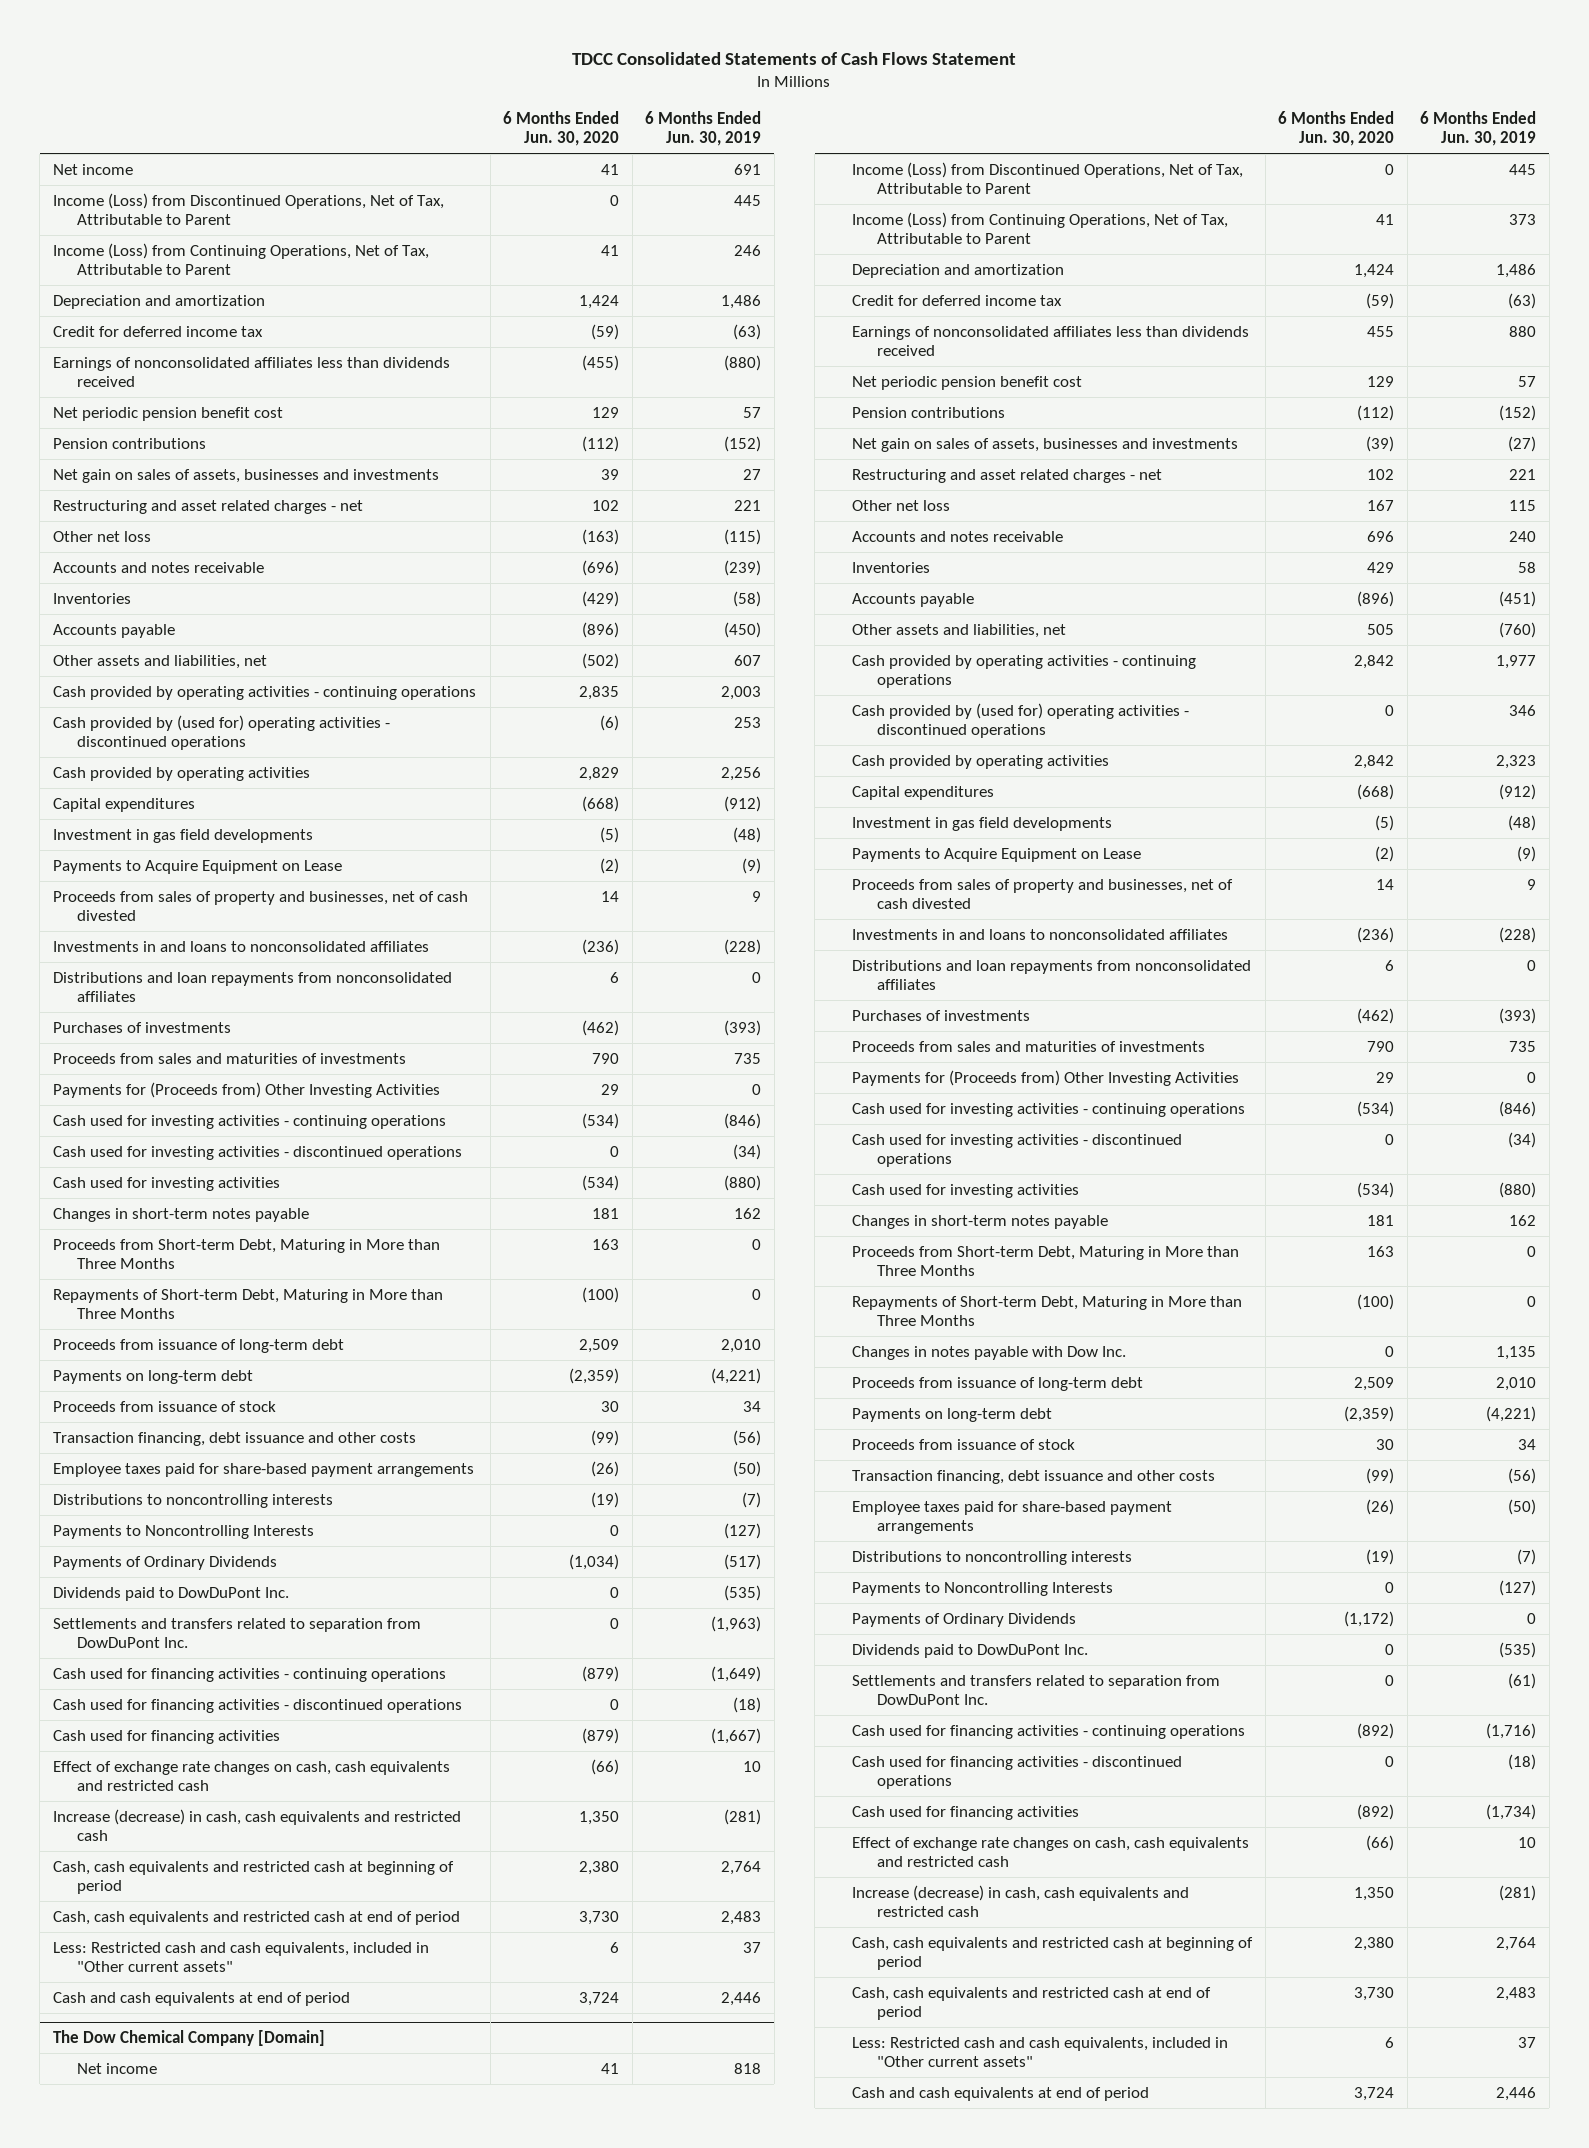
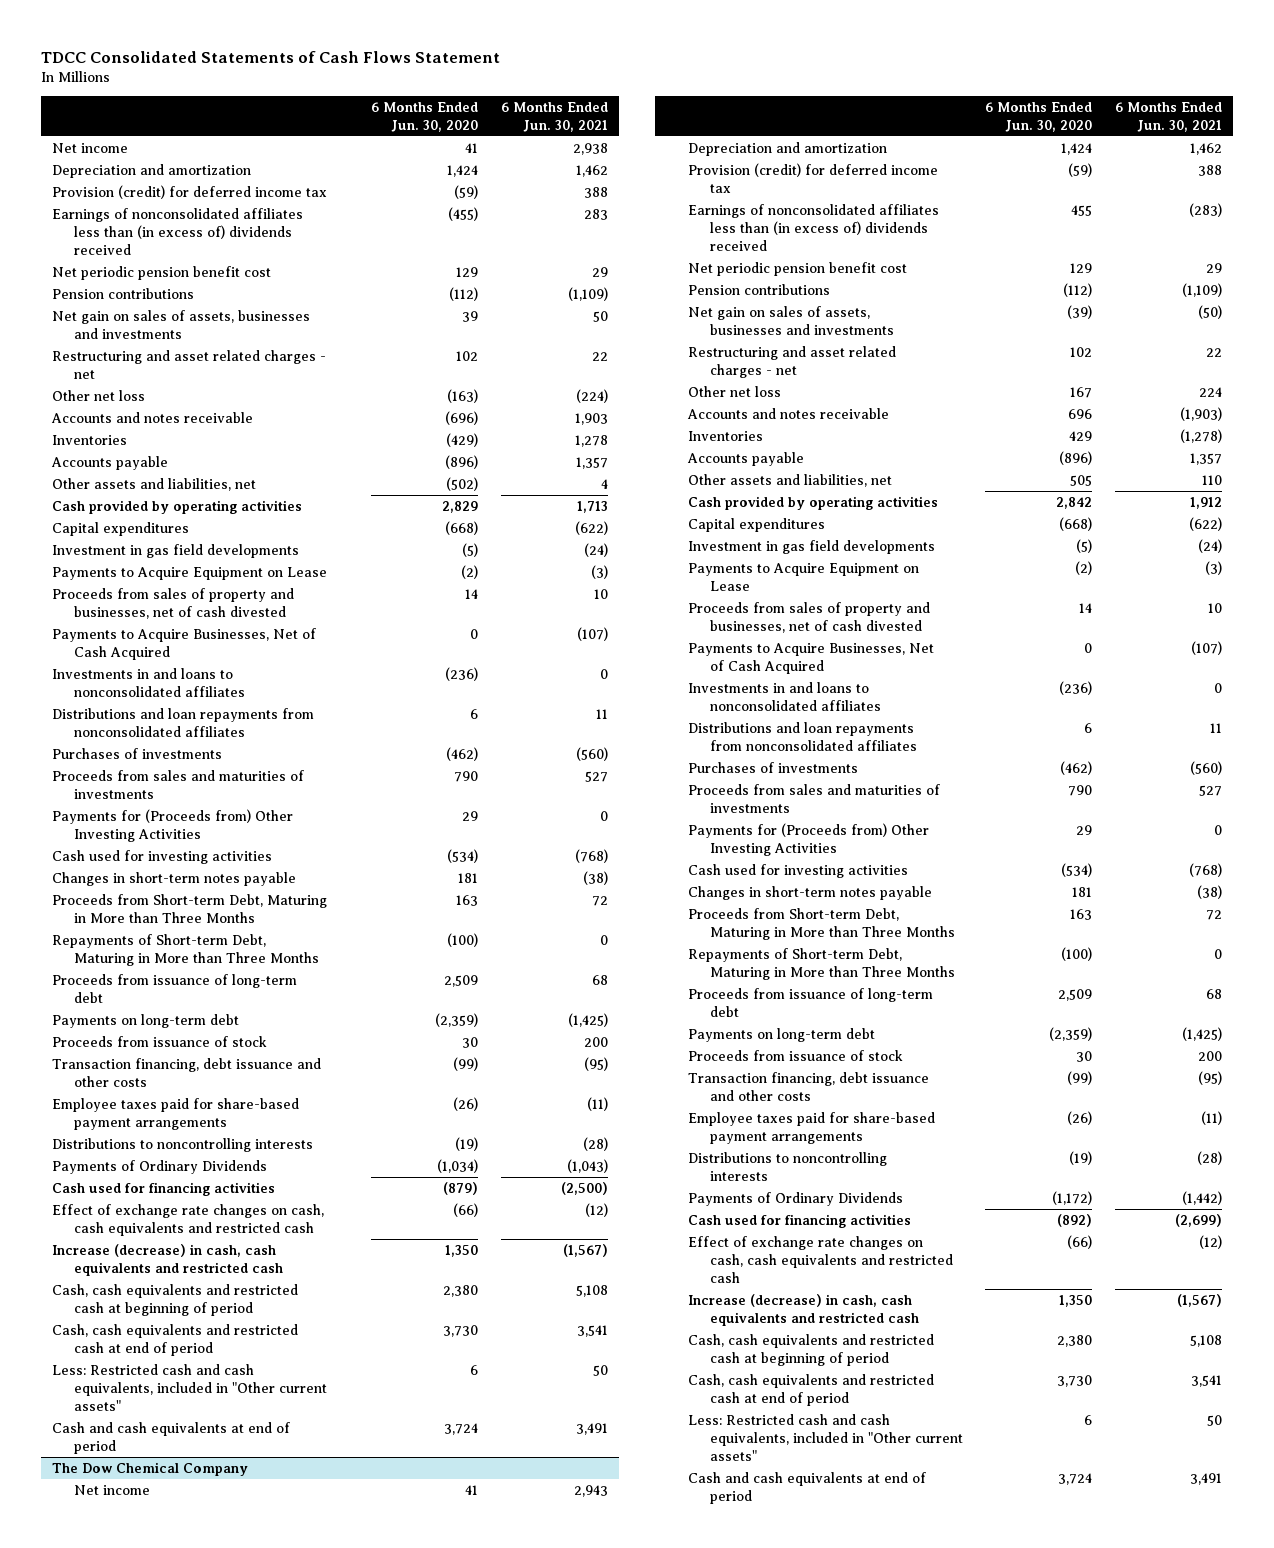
[645,111,762,147] 6 Months Ended Jun. 30, 2019 -> none
none -> [501,101,609,132] 6 Months Ended Jun. 30, 2021
[52,192,444,225] Income (Loss) from Discontinued Operations, Net of Tax, Attributable to Parent -> none
[52,242,429,275] Income (Loss) from Continuing Operations, Net of Tax, Attributable to Parent -> none
[52,325,263,337] Credit for deferred income tax -> [52,184,328,199] Provision (credit) for deferred income tax
[52,356,450,387] Earnings of nonconsolidated affiliates less than dividends received -> [52,207,304,255] Earnings of nonconsolidated affiliates less than (in excess of) dividends received
[52,685,476,700] Cash provided by operating activities - continuing operations -> none
[52,714,390,750] Cash provided by (used for) operating activities - discontinued operations -> none
none -> [52,627,317,660] Payments to Acquire Businesses, Net of Cash Acquired
[52,1114,446,1129] Cash used for investing activities - continuing operations -> none
[52,1145,462,1160] Cash used for investing activities - discontinued operations -> none
[52,1524,314,1539] Payments to Noncontrolling Interests -> none
[52,1586,289,1601] Dividends paid to DowDuPont Inc. -> none
[52,1617,421,1648] Settlements and transfers related to separation from DowDuPont Inc. -> none
[52,1667,446,1682] Cash used for financing activities - continuing operations -> none
[52,1698,462,1713] Cash used for financing activities - discontinued operations -> none
[52,2030,325,2047] The Dow Chemical Company [Domain] -> [52,1461,249,1476] The Dow Chemical Company
[852,161,1244,194] Income (Loss) from Discontinued Operations, Net of Tax, Attributable to Parent -> none
[852,211,1229,244] Income (Loss) from Continuing Operations, Net of Tax, Attributable to Parent -> none
[852,294,1063,306] Credit for deferred income tax -> [687,162,938,193] Provision (credit) for deferred income tax
[852,325,1250,356] Earnings of nonconsolidated affiliates less than dividends received -> [687,203,939,251] Earnings of nonconsolidated affiliates less than (in excess of) dividends received
[852,654,1197,688] Cash provided by operating activities - continuing operations -> none
[852,702,1190,738] Cash provided by (used for) operating activities - discontinued operations -> none
none -> [687,642,934,674] Payments to Acquire Businesses, Net of Cash Acquired
[852,1102,1246,1117] Cash used for investing activities - continuing operations -> none
[852,1133,1183,1167] Cash used for investing activities - discontinued operations -> none
[852,1345,1127,1360] Changes in notes payable with Dow Inc. -> none
[852,1581,1114,1596] Payments to Noncontrolling Interests -> none
[852,1643,1089,1658] Dividends paid to DowDuPont Inc. -> none
[852,1674,1221,1705] Settlements and transfers related to separation from DowDuPont Inc. -> none
[852,1724,1246,1739] Cash used for financing activities - continuing operations -> none
[852,1755,1183,1789] Cash used for financing activities - discontinued operations -> none

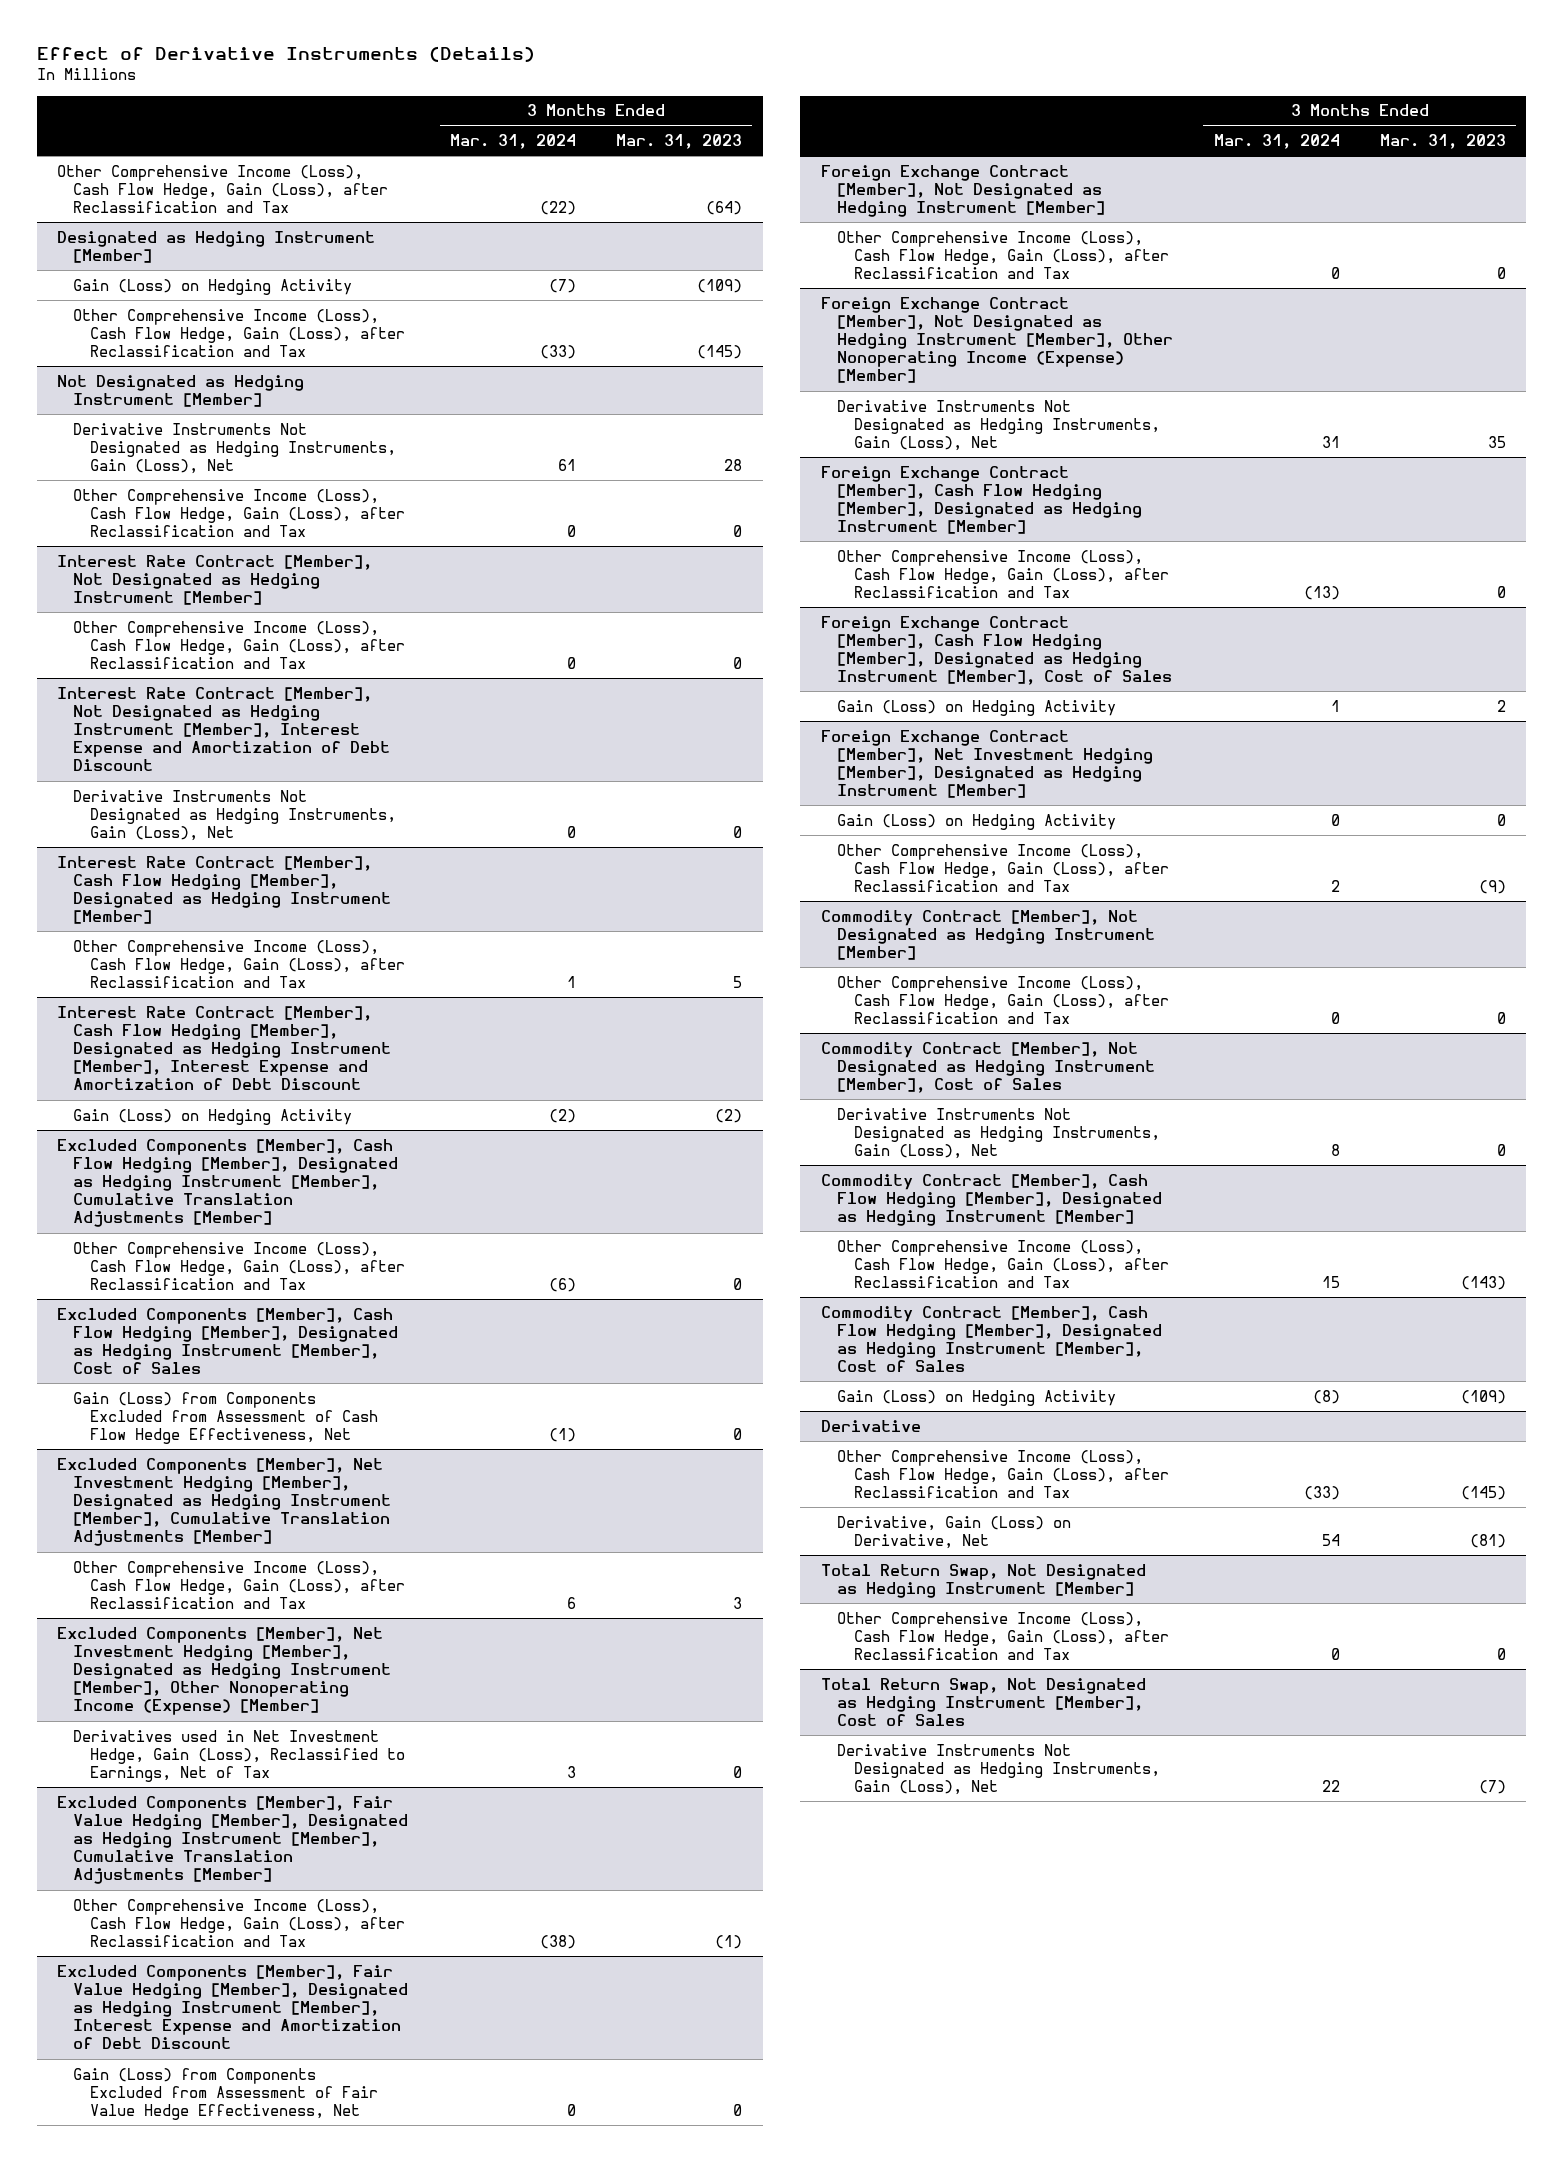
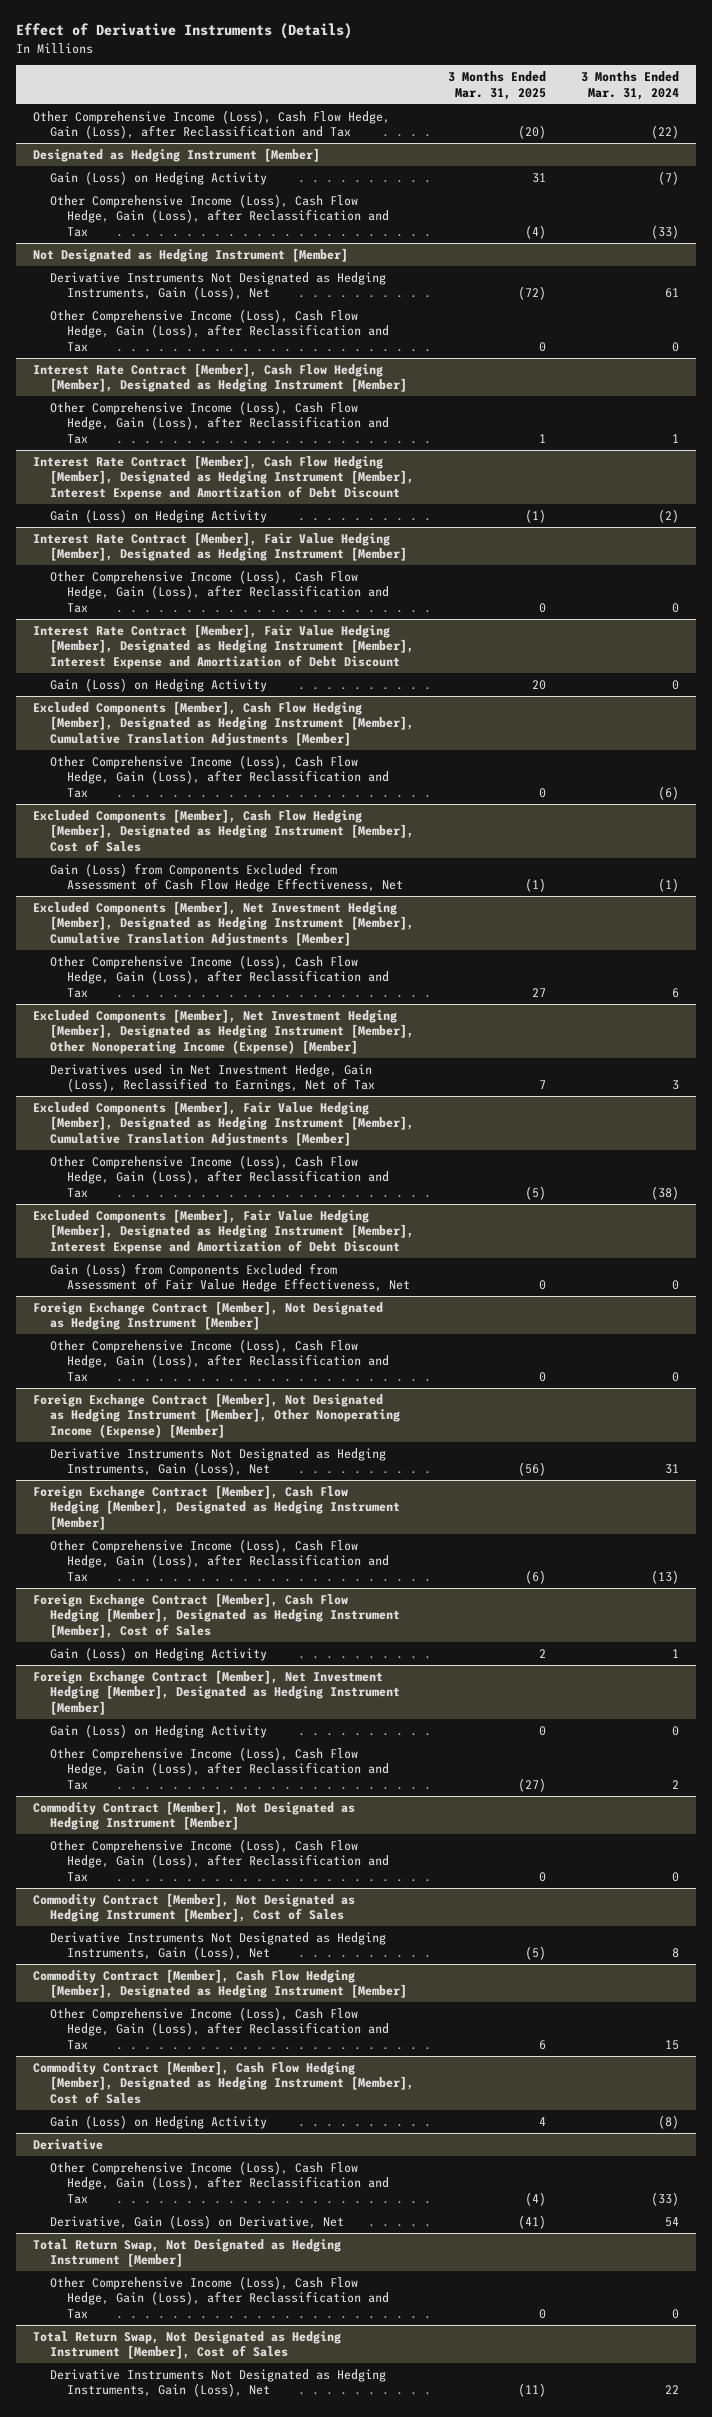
[616,134,743,150] Mar. 31, 2023 -> none
none -> [448,71,547,100] 3 Months Ended Mar. 31, 2025
[56,554,372,606] Interest Rate Contract [Member], Not Designated as Hedging Instrument [Member] -> none
[73,620,405,670] Other Comprehensive Income (Loss), Cash Flow Hedge, Gain (Loss), after Reclassification and Tax -> none
[56,686,391,772] Interest Rate Contract [Member], Not Designated as Hedging Instrument [Member], Interest Expense and Amortization of Debt Discount -> none
[73,789,396,842] Derivative Instruments Not Designated as Hedging Instruments, Gain (Loss), Net -> none
none -> [32,531,407,562] Interest Rate Contract [Member], Fair Value Hedging [Member], Designated as Hedging Instrument [Member]
none -> [49,569,389,614] Other Comprehensive Income (Loss), Cash Flow Hedge, Gain (Loss), after Reclassification and Tax
none -> [32,623,414,670] Interest Rate Contract [Member], Fair Value Hedging [Member], Designated as Hedging Instrument [Member], Interest Expense and Amortization of Debt Discount
none -> [49,677,267,692] Gain (Loss) on Hedging Activity

